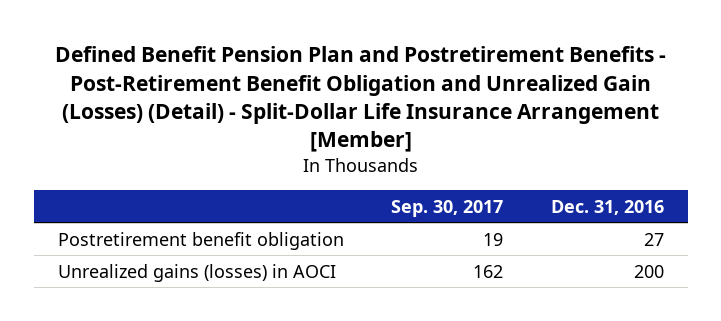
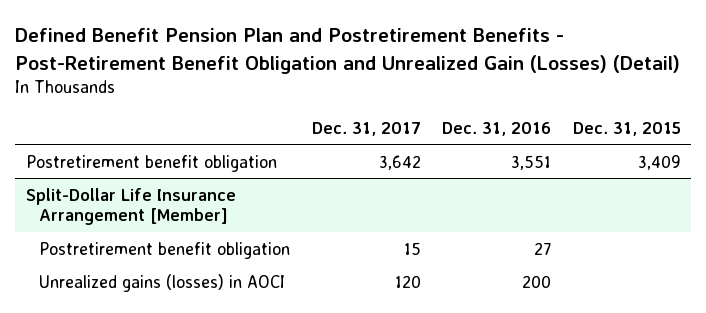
[54,46,666,153] Defined Benefit Pension Plan and Postretirement Benefits - Post-Retirement Benefit Obligation and Unrealized Gain (Losses) (Detail) - Split-Dollar Life Insurance Arrangement [Member] -> [14,28,680,74] Defined Benefit Pension Plan and Postretirement Benefits - Post-Retirement Benefit Obligation and Unrealized Gain (Losses) (Detail)
[391,199,504,217] Sep. 30, 2017 -> none
none -> [311,121,421,136] Dec. 31, 2017
none -> [572,121,681,136] Dec. 31, 2015
none -> [25,154,277,172] Postretirement benefit obligation
none -> [25,187,236,226] Split-Dollar Life Insurance Arrangement [Member]

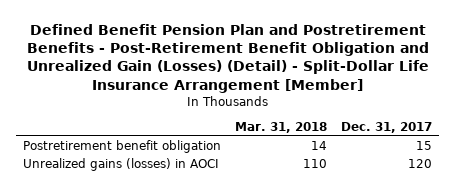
[14,28,680,74] Defined Benefit Pension Plan and Postretirement Benefits - Post-Retirement Benefit Obligation and Unrealized Gain (Losses) (Detail) -> [26,23,429,93] Defined Benefit Pension Plan and Postretirement Benefits - Post-Retirement Benefit Obligation and Unrealized Gain (Losses) (Detail) - Split-Dollar Life Insurance Arrangement [Member]
[442,121,552,136] Dec. 31, 2016 -> none
[572,121,681,136] Dec. 31, 2015 -> none
none -> [235,121,328,133] Mar. 31, 2018
[25,154,277,172] Postretirement benefit obligation -> none
[25,187,236,226] Split-Dollar Life Insurance Arrangement [Member] -> none

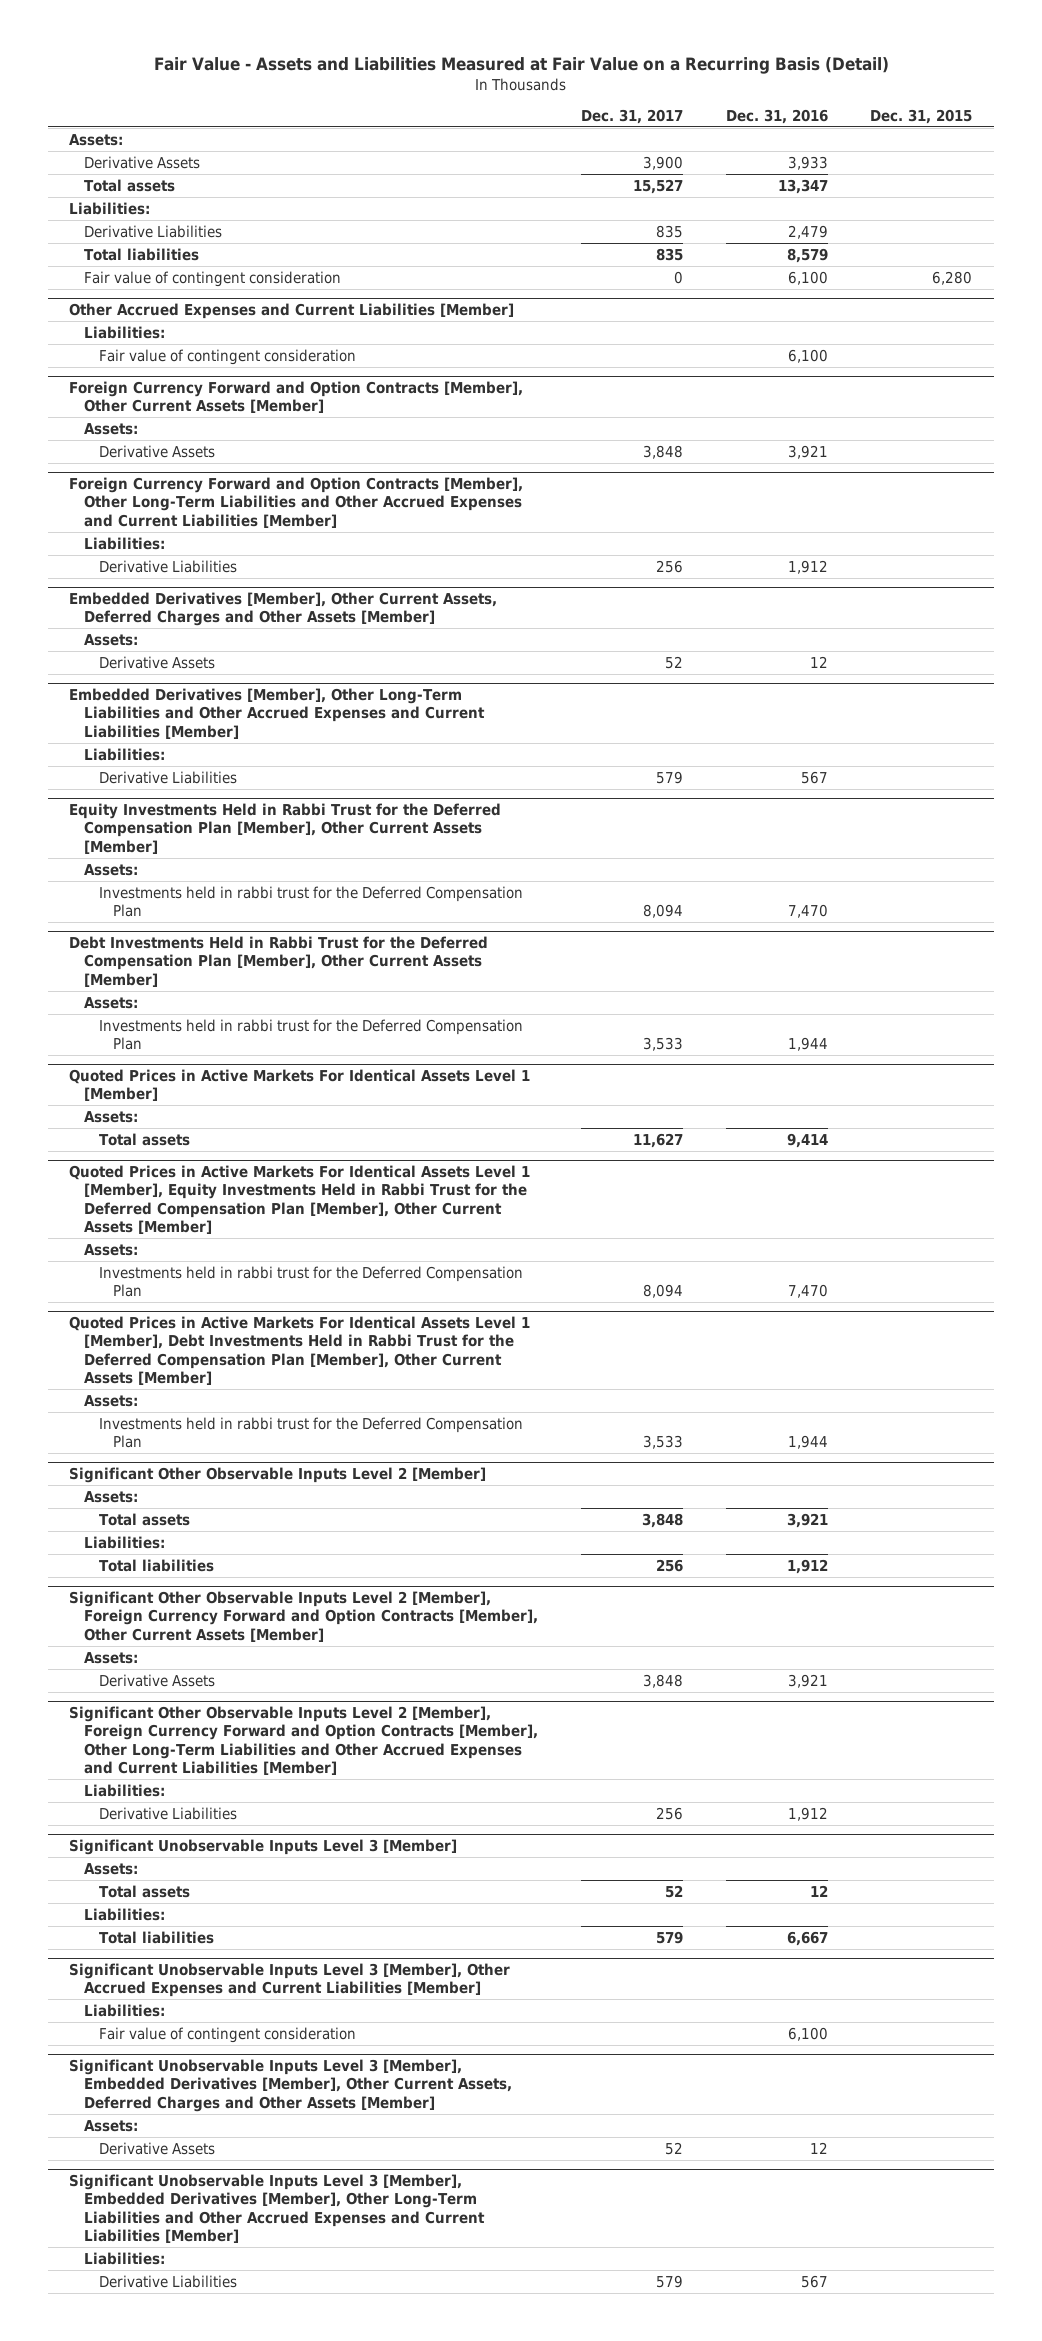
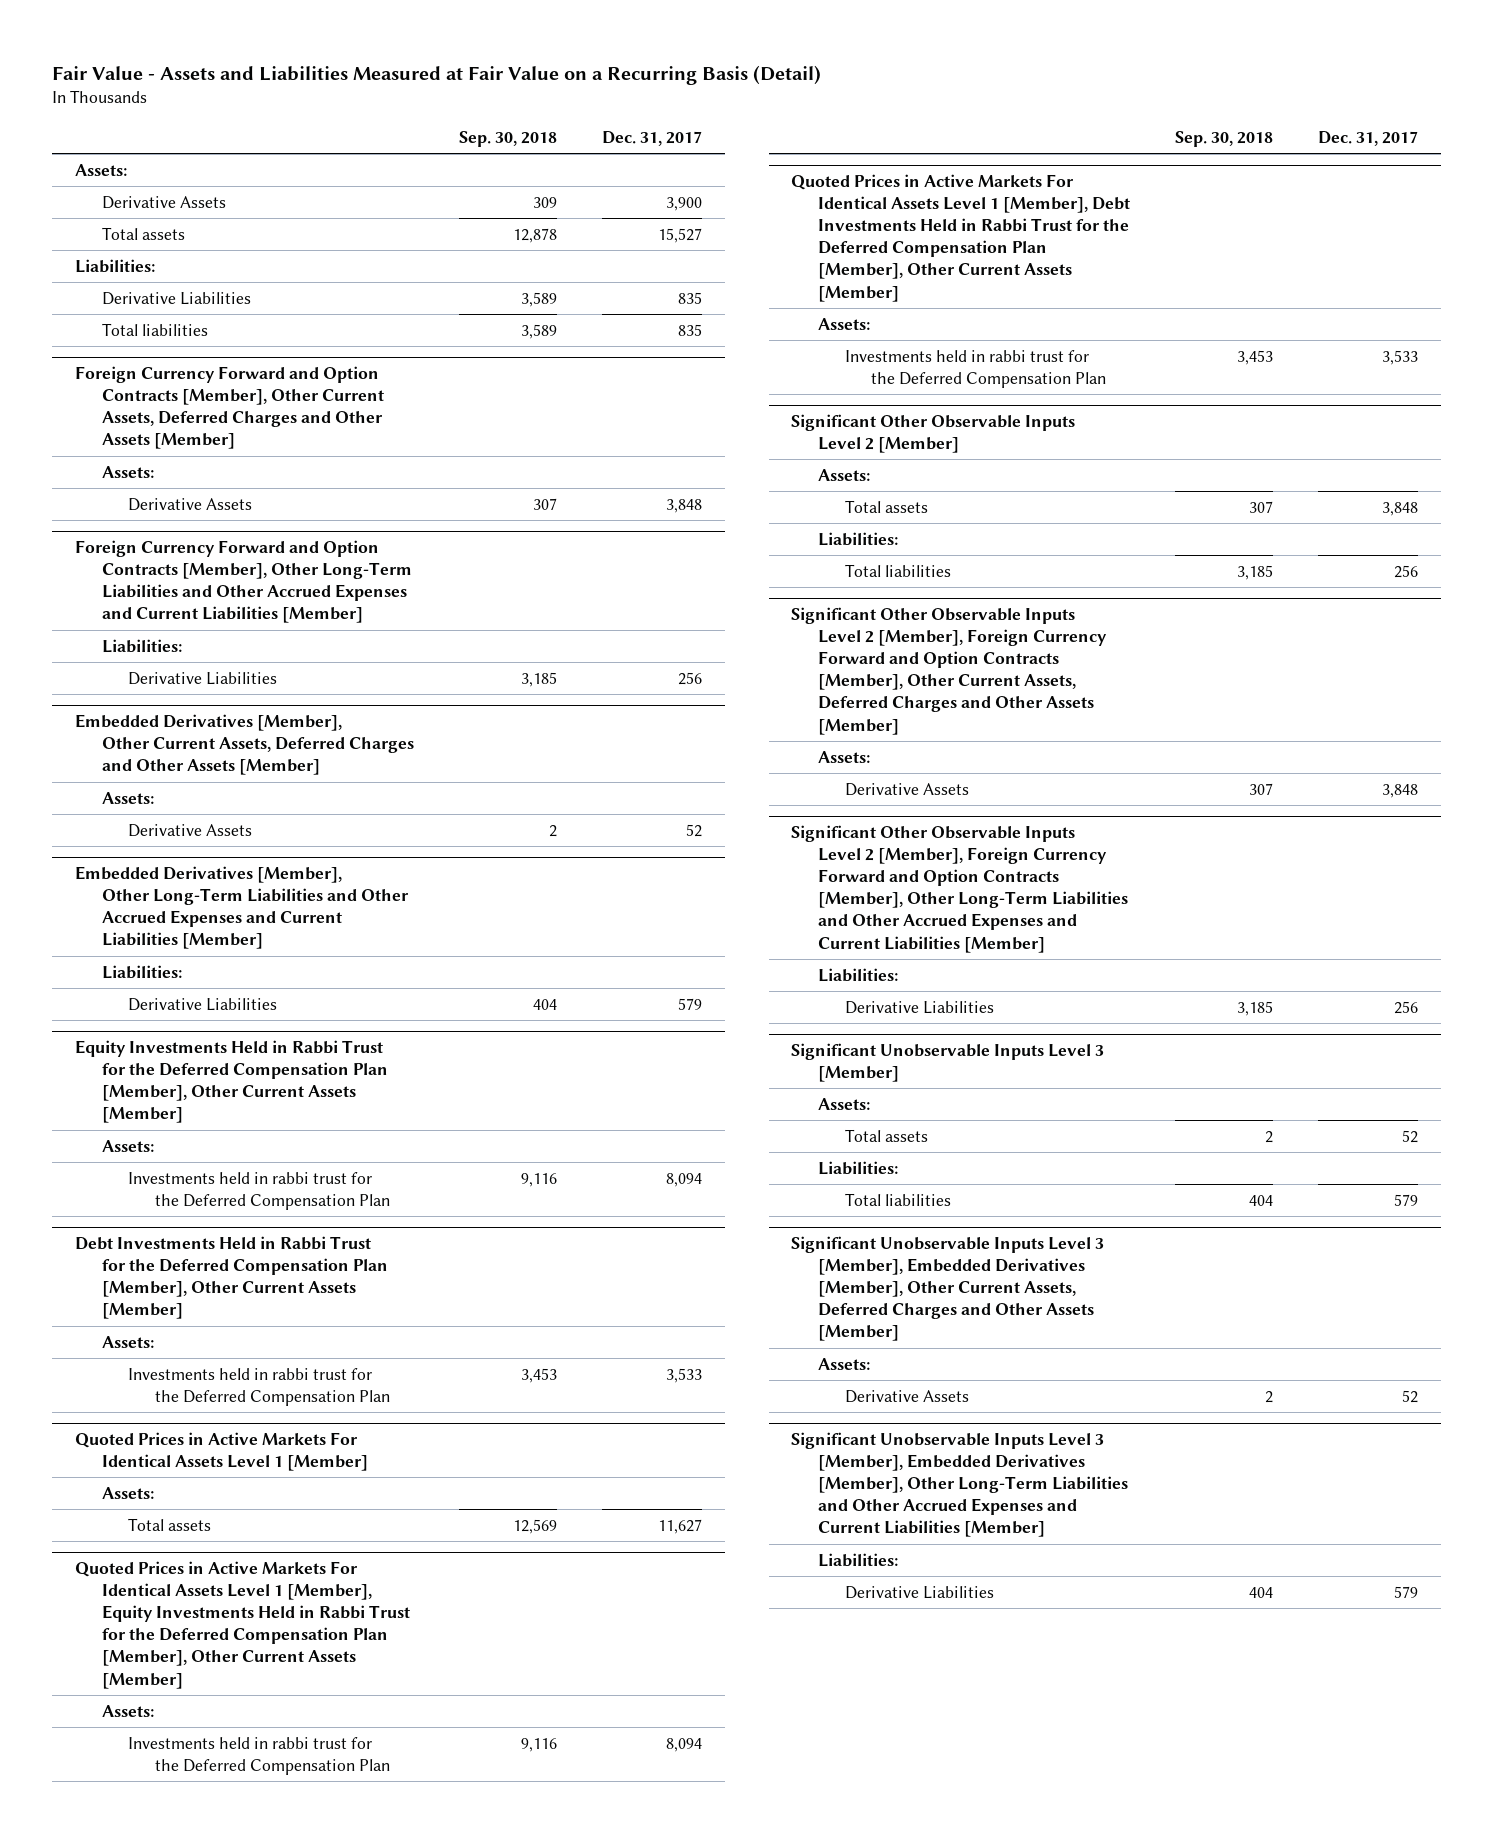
[725,108,828,124] Dec. 31, 2016 -> none
[870,108,973,124] Dec. 31, 2015 -> none
none -> [459,130,558,147] Sep. 30, 2018
[83,270,341,287] Fair value of contingent consideration -> none
[69,302,515,319] Other Accrued Expenses and Current Liabilities [Member] -> none
[83,325,165,339] Liabilities: -> none
[98,348,356,365] Fair value of contingent consideration -> none
[69,380,524,414] Foreign Currency Forward and Option Contracts [Member], Other Current Assets [Member] -> [75,365,384,450] Foreign Currency Forward and Option Contracts [Member], Other Current Assets, Deferred Charges and Other Assets [Member]
[69,1590,538,1642] Significant Other Observable Inputs Level 2 [Member], Foreign Currency Forward and Option Contracts [Member], Other Current Assets [Member] -> [791,606,1108,735] Significant Other Observable Inputs Level 2 [Member], Foreign Currency Forward and Option Contracts [Member], Other Current Assets, Deferred Charges and Other Assets [Member]
[69,1962,511,1998] Significant Unobservable Inputs Level 3 [Member], Other Accrued Expenses and Current Liabilities [Member] -> none
[83,2003,165,2017] Liabilities: -> none
[98,2026,356,2043] Fair value of contingent consideration -> none

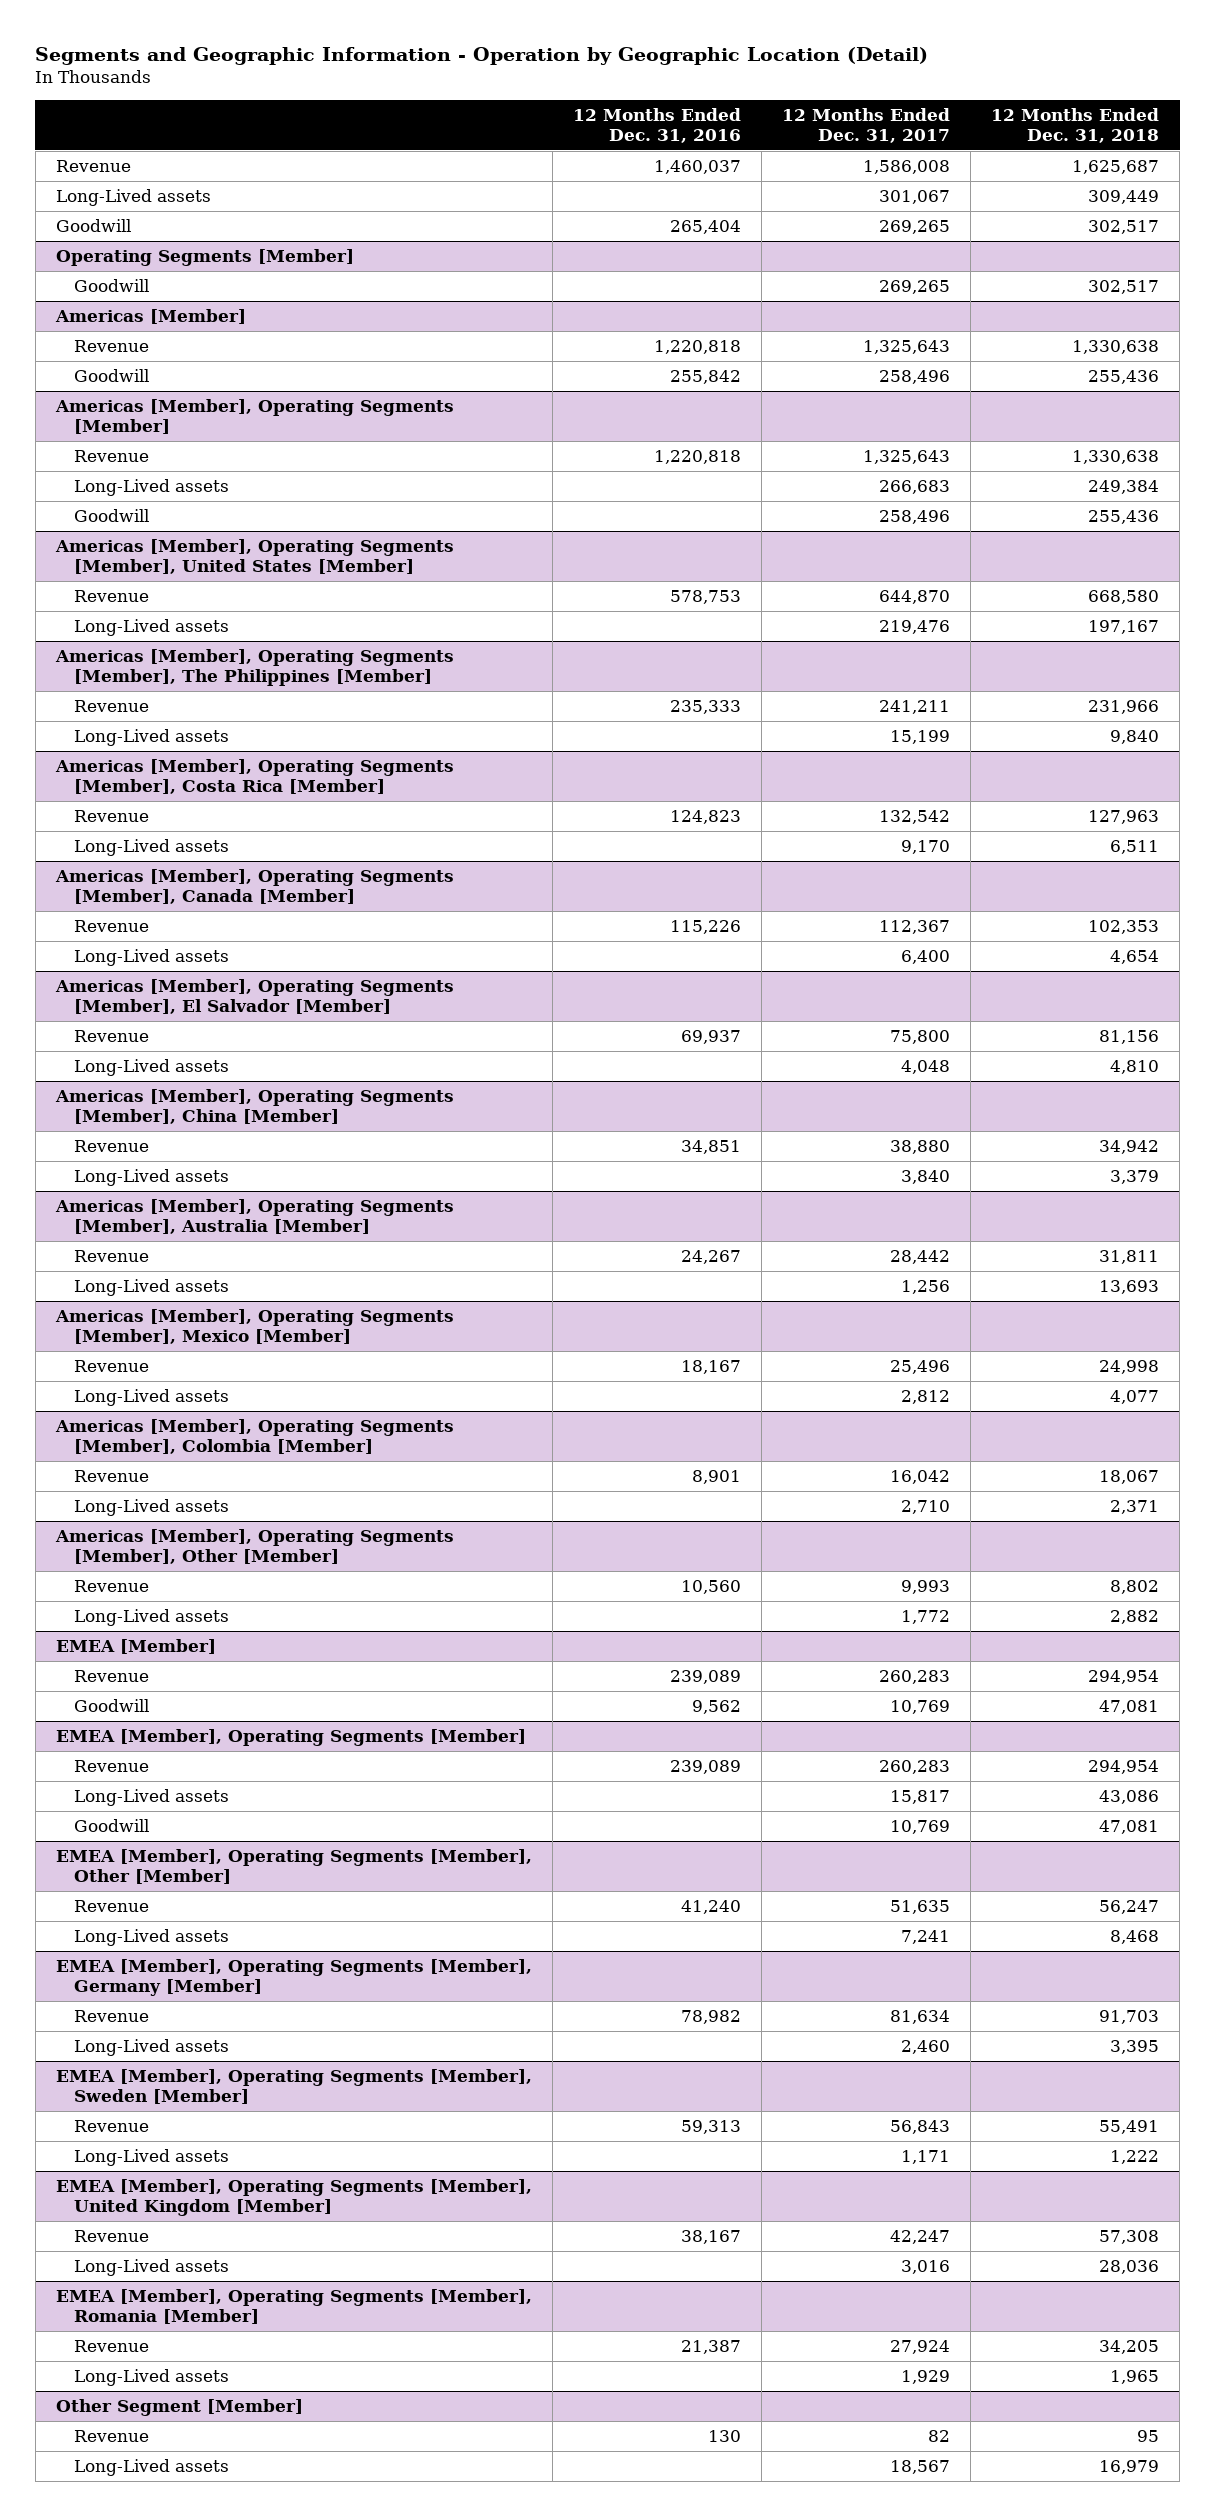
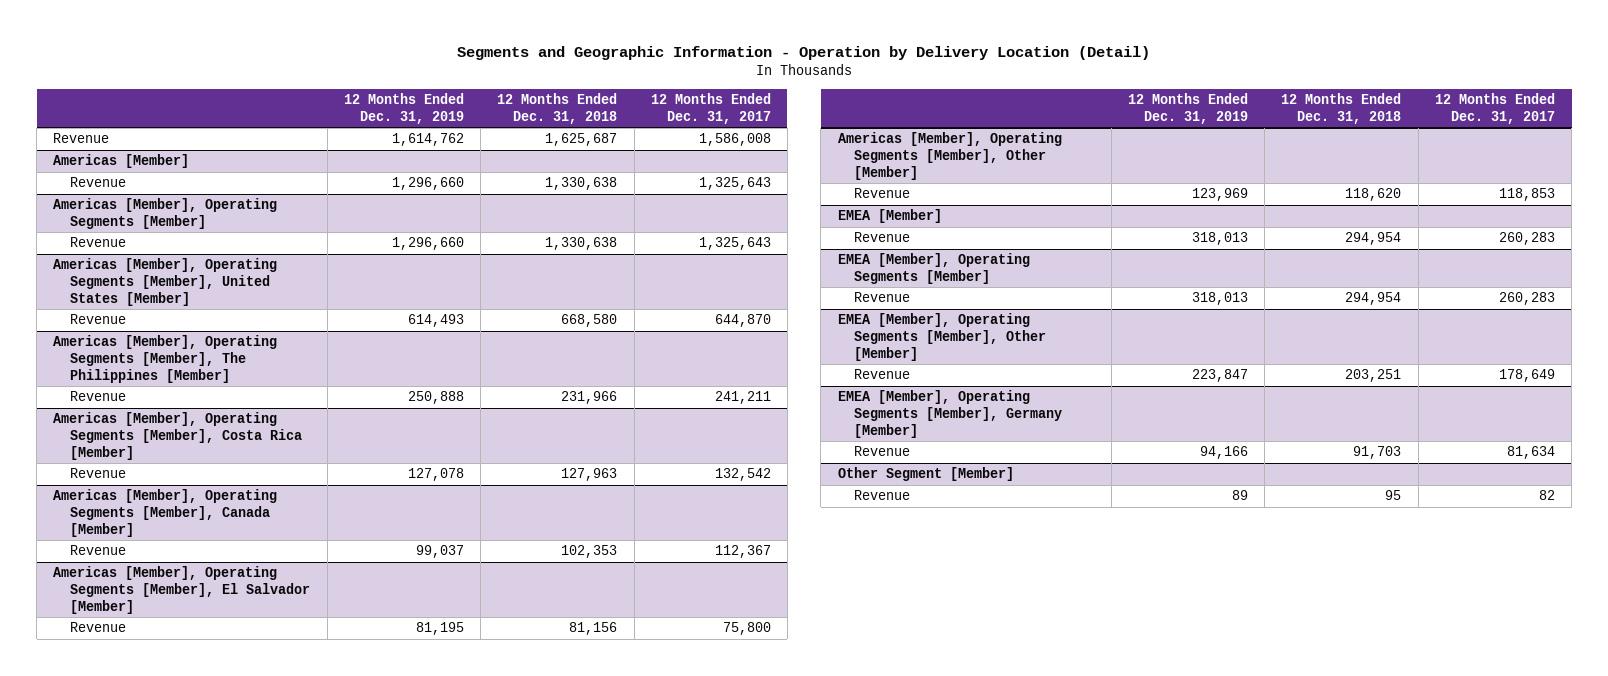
[35,46,929,65] Segments and Geographic Information - Operation by Geographic Location (Detail) -> [457,46,1151,61] Segments and Geographic Information - Operation by Delivery Location (Detail)
[572,107,741,143] 12 Months Ended Dec. 31, 2016 -> none
none -> [343,92,464,124] 12 Months Ended Dec. 31, 2019
[55,189,211,207] Long-Lived assets -> none
[55,219,131,233] Goodwill -> none
[55,249,354,267] Operating Segments [Member] -> none
[74,279,150,293] Goodwill -> none
[74,369,150,383] Goodwill -> none
[74,479,230,497] Long-Lived assets -> none
[74,509,150,523] Goodwill -> none
[74,619,230,637] Long-Lived assets -> none
[74,729,230,747] Long-Lived assets -> none
[74,839,230,857] Long-Lived assets -> none
[74,949,230,967] Long-Lived assets -> none
[74,1059,230,1077] Long-Lived assets -> none
[54,1089,454,1124] Americas [Member], Operating Segments [Member], China [Member] -> none
[74,1140,150,1153] Revenue -> none
[74,1169,230,1187] Long-Lived assets -> none
[54,1199,454,1234] Americas [Member], Operating Segments [Member], Australia [Member] -> none
[74,1250,150,1263] Revenue -> none
[74,1279,230,1297] Long-Lived assets -> none
[54,1309,454,1344] Americas [Member], Operating Segments [Member], Mexico [Member] -> none
[74,1360,150,1373] Revenue -> none
[74,1389,230,1407] Long-Lived assets -> none
[54,1419,454,1454] Americas [Member], Operating Segments [Member], Colombia [Member] -> none
[74,1470,150,1483] Revenue -> none
[74,1499,230,1517] Long-Lived assets -> none
[74,1609,230,1627] Long-Lived assets -> none
[900,1580,950,1595] 9,993 -> [1498,188,1555,202] 118,853
[1109,1580,1159,1595] 8,802 -> [1345,188,1402,202] 118,620
[74,1699,150,1713] Goodwill -> none
[74,1789,230,1807] Long-Lived assets -> none
[74,1819,150,1833] Goodwill -> none
[74,1929,230,1947] Long-Lived assets -> none
[889,1900,950,1915] 51,635 -> [1498,369,1555,383] 178,649
[1098,1900,1159,1915] 56,247 -> [1345,369,1402,383] 203,251
[74,2039,230,2057] Long-Lived assets -> none
[55,2069,532,2104] EMEA [Member], Operating Segments [Member], Sweden [Member] -> none
[74,2120,150,2133] Revenue -> none
[74,2149,230,2167] Long-Lived assets -> none
[55,2179,532,2216] EMEA [Member], Operating Segments [Member], United Kingdom [Member] -> none
[74,2230,150,2243] Revenue -> none
[74,2259,230,2277] Long-Lived assets -> none
[55,2289,532,2324] EMEA [Member], Operating Segments [Member], Romania [Member] -> none
[74,2340,150,2353] Revenue -> none
[74,2369,230,2387] Long-Lived assets -> none
[74,2459,230,2477] Long-Lived assets -> none

